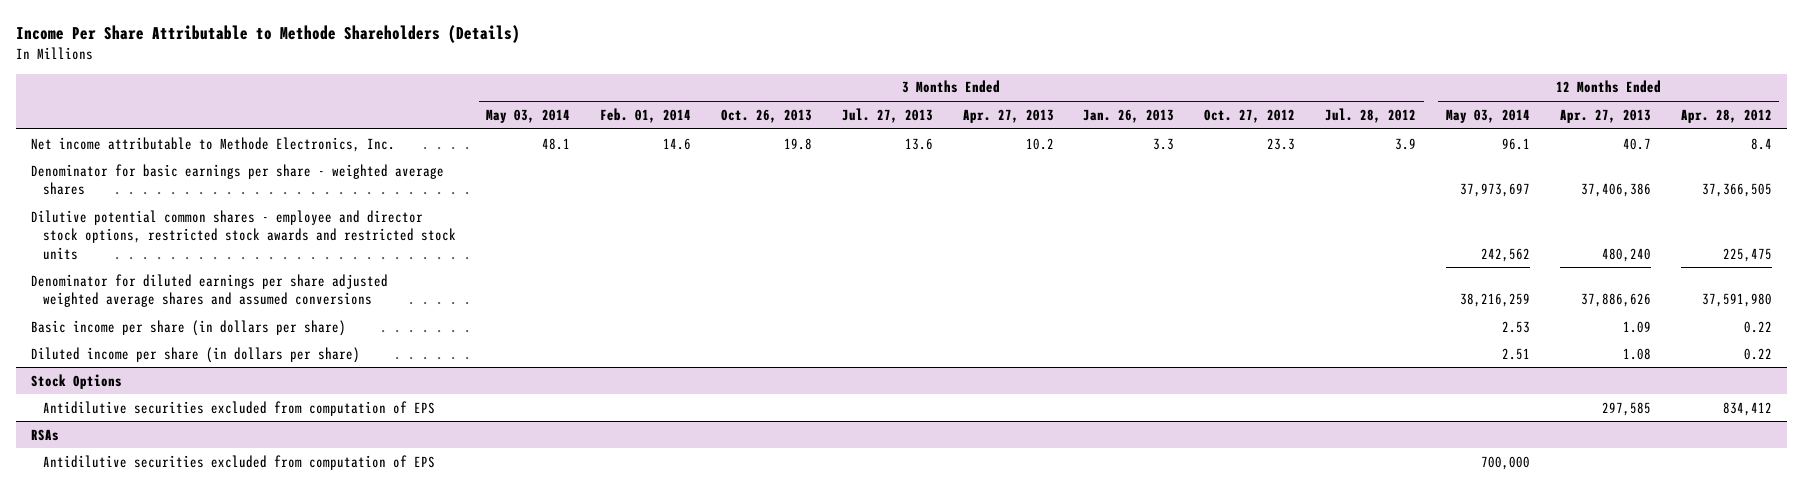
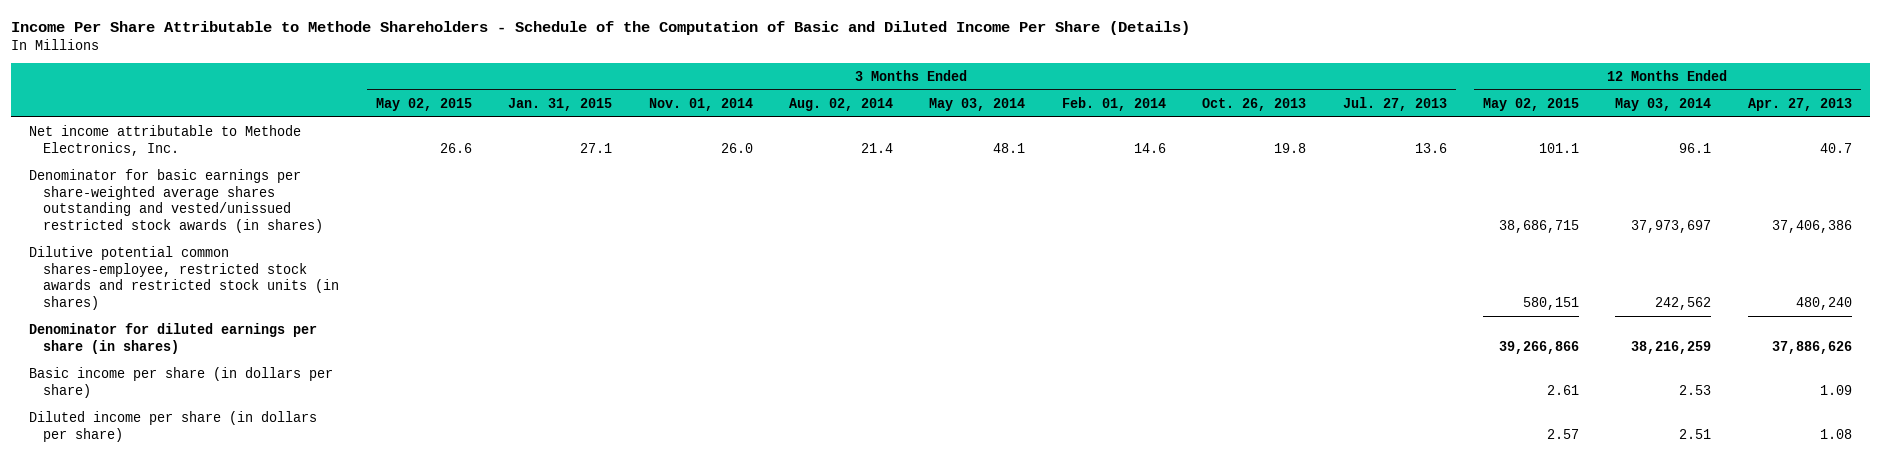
[16,25,521,44] Income Per Share Attributable to Methode Shareholders (Details) -> [11,20,1191,35] Income Per Share Attributable to Methode Shareholders - Schedule of the Computation of Basic and Diluted Income Per Share (Details)
[962,108,1054,123] Apr. 27, 2013 -> none
[1083,108,1175,123] Jan. 26, 2013 -> none
[1204,108,1296,123] Oct. 27, 2012 -> none
[1325,107,1417,123] Jul. 28, 2012 -> none
[1680,108,1772,123] Apr. 28, 2012 -> none
none -> [375,97,472,111] May 02, 2015
none -> [508,97,613,111] Jan. 31, 2015
none -> [648,97,753,111] Nov. 01, 2014
none -> [788,97,893,111] Aug. 02, 2014
none -> [1482,97,1579,111] May 02, 2015
[31,163,445,196] Denominator for basic earnings per share - weighted average shares -> [29,168,324,234] Denominator for basic earnings per share-weighted average shares outstanding and vested/unissued restricted stock awards (in shares)
[31,209,457,260] Dilutive potential common shares - employee and director stock options, restricted stock awards and restricted stock units -> [29,245,340,311] Dilutive potential common shares-employee, restricted stock awards and restricted stock units (in shares)
[31,273,389,308] Denominator for diluted earnings per share adjusted weighted average shares and assumed conversions -> [29,322,318,354] Denominator for diluted earnings per share (in shares)
[31,373,123,389] Stock Options -> none
[43,400,436,416] Antidilutive securities excluded from computation of EPS -> none
[31,428,60,441] RSAs -> none
[43,454,436,470] Antidilutive securities excluded from computation of EPS -> none

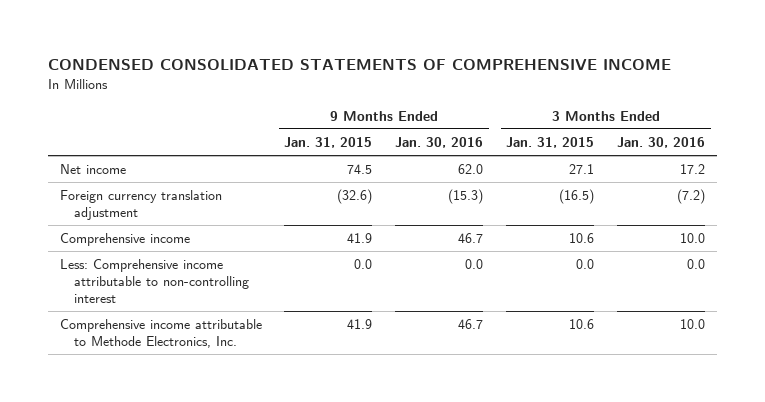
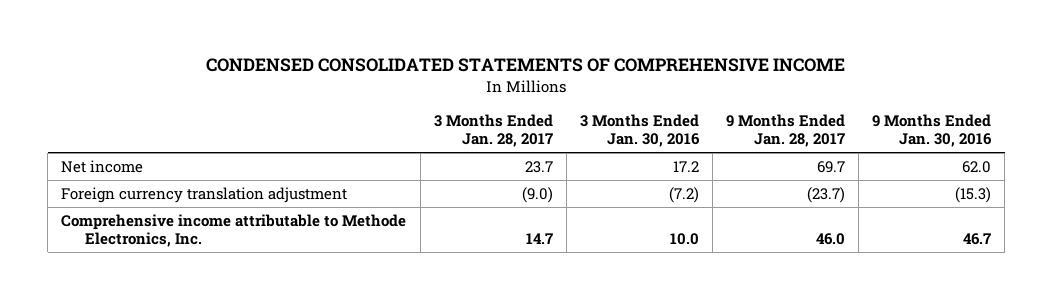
[284,136,373,148] Jan. 31, 2015 -> none
[506,136,595,148] Jan. 31, 2015 -> none
none -> [433,113,553,148] 3 Months Ended Jan. 28, 2017
none -> [726,113,846,148] 9 Months Ended Jan. 28, 2017
[59,232,190,246] Comprehensive income -> none
[59,258,250,303] Less: Comprehensive income attributable to non-controlling interest -> none

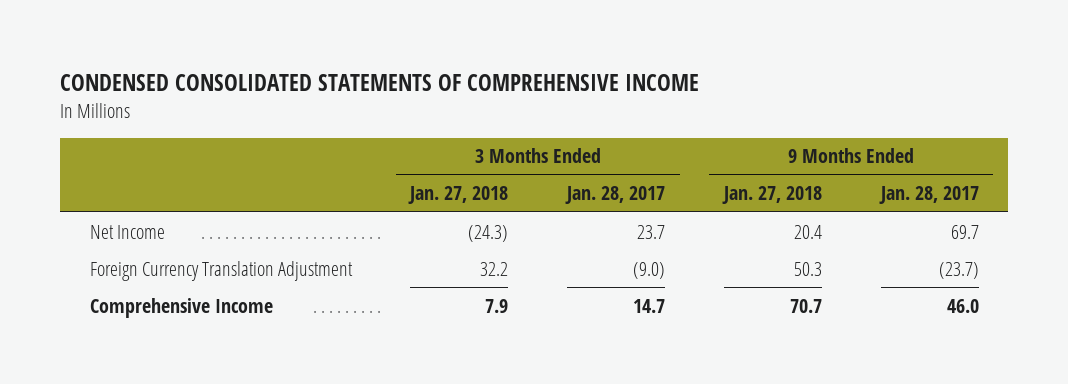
[579,113,700,148] 3 Months Ended Jan. 30, 2016 -> none
[872,113,993,148] 9 Months Ended Jan. 30, 2016 -> none
none -> [408,186,509,205] Jan. 27, 2018
none -> [721,186,822,205] Jan. 27, 2018
[61,159,144,173] Net income -> [89,224,165,239] Net Income
[61,186,348,203] Foreign currency translation adjustment -> [89,260,353,281] Foreign Currency Translation Adjustment
[61,213,407,248] Comprehensive income attributable to Methode Electronics, Inc. -> [89,297,273,318] Comprehensive Income

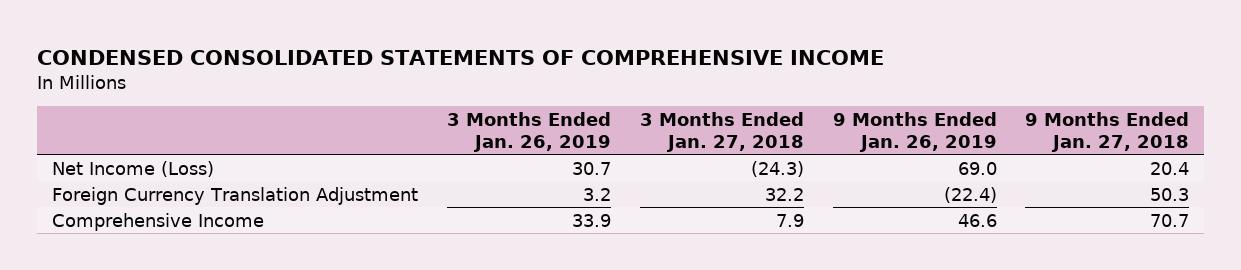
[565,186,666,205] Jan. 28, 2017 -> none
[878,186,979,205] Jan. 28, 2017 -> none
none -> [446,111,611,152] 3 Months Ended Jan. 26, 2019
none -> [832,111,997,152] 9 Months Ended Jan. 26, 2019
[89,224,165,239] Net Income -> [51,160,214,177] Net Income (Loss)

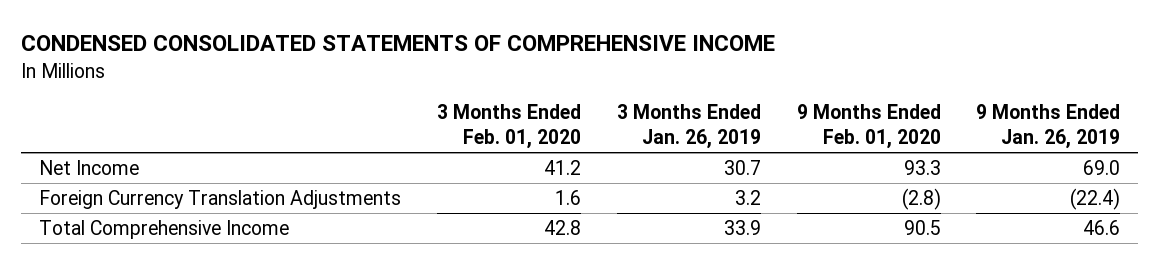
[639,111,804,152] 3 Months Ended Jan. 27, 2018 -> none
[1025,111,1190,152] 9 Months Ended Jan. 27, 2018 -> none
none -> [436,104,581,150] 3 Months Ended Feb. 01, 2020
none -> [796,104,941,150] 9 Months Ended Feb. 01, 2020
[51,160,214,177] Net Income (Loss) -> [39,160,140,176] Net Income
[51,186,418,205] Foreign Currency Translation Adjustment -> [39,190,402,210] Foreign Currency Translation Adjustments
[51,212,264,231] Comprehensive Income -> [39,220,290,240] Total Comprehensive Income

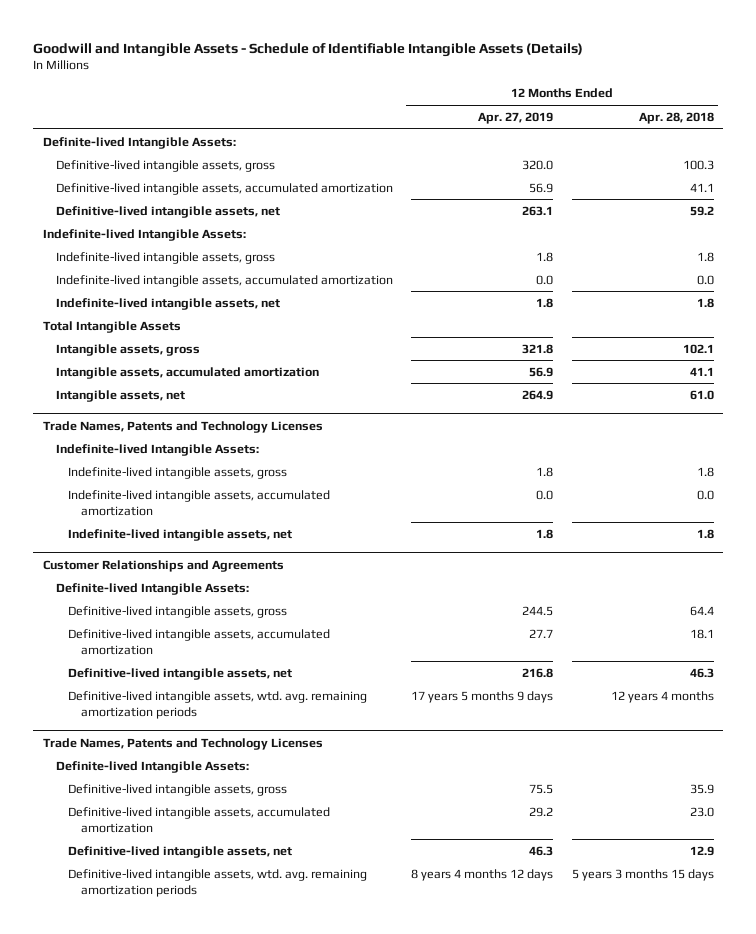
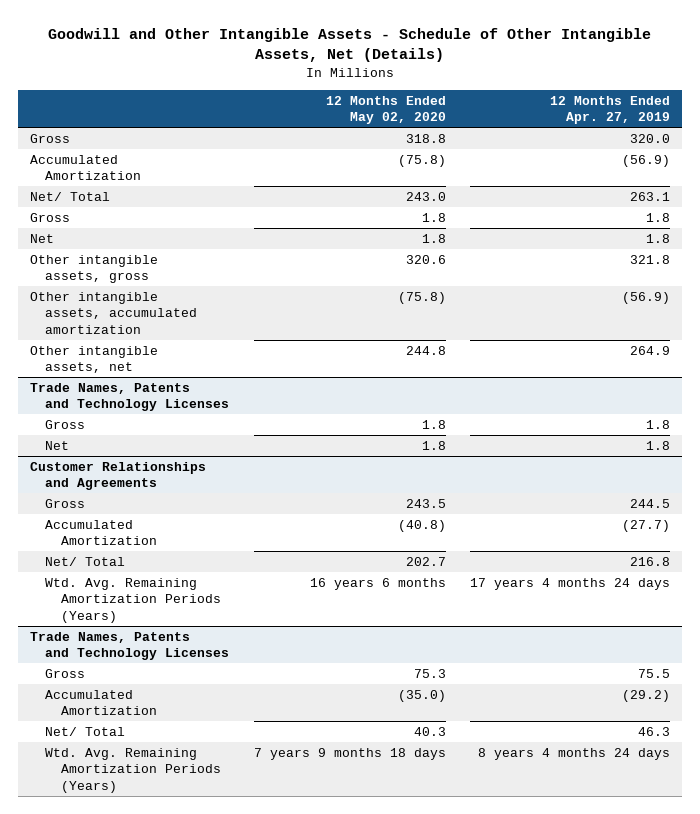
[33,42,584,57] Goodwill and Intangible Assets - Schedule of Identifiable Intangible Assets (Details) -> [47,27,651,63] Goodwill and Other Intangible Assets - Schedule of Other Intangible Assets, Net (Details)
[638,111,714,124] Apr. 28, 2018 -> none
none -> [325,95,446,125] 12 Months Ended May 02, 2020
[42,136,236,149] Definite-lived Intangible Assets: -> none
[42,228,246,241] Indefinite-lived Intangible Assets: -> none
[55,274,393,287] Indefinite-lived intangible assets, accumulated amortization -> none
[42,320,181,333] Total Intangible Assets -> none
[55,159,275,172] Definitive-lived intangible assets, gross -> [30,133,71,143] Gross
[55,182,393,195] Definitive-lived intangible assets, accumulated amortization -> [30,154,142,181] Accumulated Amortization
[529,182,554,193] 56.9 -> [621,154,670,167] (56.9)
[55,205,280,218] Definitive-lived intangible assets, net -> [30,191,111,201] Net/ Total
[55,251,275,264] Indefinite-lived intangible assets, gross -> [30,212,71,222] Gross
[55,297,280,310] Indefinite-lived intangible assets, net -> [30,233,55,243] Net
[55,343,200,356] Intangible assets, gross -> [30,254,159,284] Other intangible assets, gross
[55,366,319,379] Intangible assets, accumulated amortization -> [30,291,198,334] Other intangible assets, accumulated amortization
[529,366,554,377] 56.9 -> [621,291,670,304] (56.9)
[55,389,185,402] Intangible assets, net -> [30,345,159,374] Other intangible assets, net
[55,443,259,456] Indefinite-lived Intangible Assets: -> none
[68,489,331,516] Indefinite-lived intangible assets, accumulated amortization -> none
[68,466,288,479] Indefinite-lived intangible assets, gross -> [45,419,86,429] Gross
[68,528,293,541] Indefinite-lived intangible assets, net -> [45,440,70,450] Net
[55,582,249,595] Definite-lived Intangible Assets: -> none
[68,605,288,618] Definitive-lived intangible assets, gross -> [45,498,86,508] Gross
[68,628,331,655] Definitive-lived intangible assets, accumulated amortization -> [45,519,157,546] Accumulated Amortization
[529,628,554,638] 27.7 -> [621,519,670,532] (27.7)
[68,667,293,680] Definitive-lived intangible assets, net -> [45,556,126,566] Net/ Total
[68,690,368,719] Definitive-lived intangible assets, wtd. avg. remaining amortization periods -> [45,577,221,623] Wtd. Avg. Remaining Amortization Periods (Years)
[411,690,554,703] 17 years 5 months 9 days -> [469,577,670,590] 17 years 4 months 24 days
[55,760,249,773] Definite-lived Intangible Assets: -> none
[68,783,288,796] Definitive-lived intangible assets, gross -> [45,668,86,678] Gross
[68,806,331,833] Definitive-lived intangible assets, accumulated amortization -> [45,689,157,716] Accumulated Amortization
[529,806,554,817] 29.2 -> [621,689,670,702] (29.2)
[68,845,293,858] Definitive-lived intangible assets, net -> [45,726,126,736] Net/ Total
[68,868,368,897] Definitive-lived intangible assets, wtd. avg. remaining amortization periods -> [45,747,221,793] Wtd. Avg. Remaining Amortization Periods (Years)
[411,868,554,881] 8 years 4 months 12 days -> [477,747,670,760] 8 years 4 months 24 days

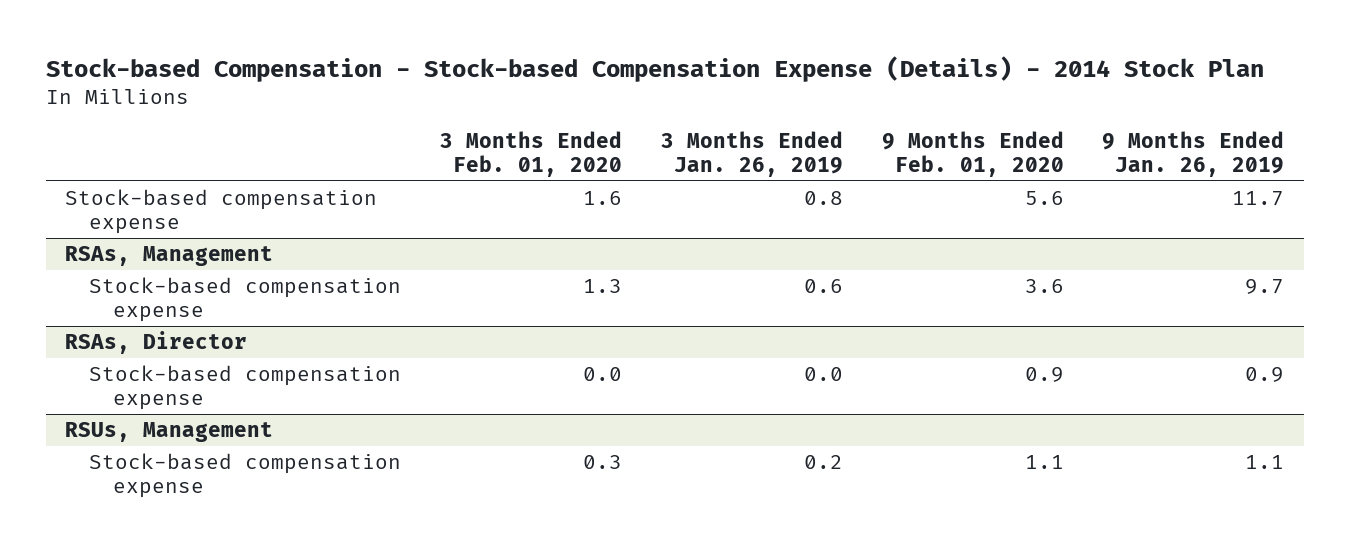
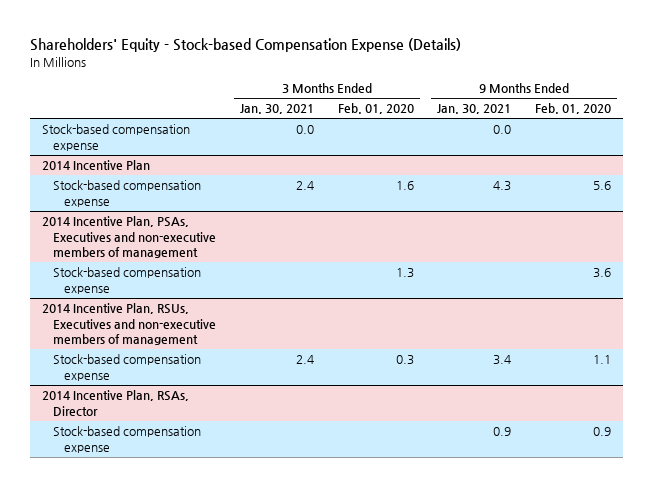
[45,56,1264,83] Stock-based Compensation - Stock-based Compensation Expense (Details) - 2014 Stock Plan -> [30,38,462,53] Shareholders' Equity - Stock-based Compensation Expense (Details)
[660,130,843,178] 3 Months Ended Jan. 26, 2019 -> none
[1102,130,1285,178] 9 Months Ended Jan. 26, 2019 -> none
none -> [239,104,314,115] Jan. 30, 2021
none -> [437,104,512,115] Jan. 30, 2021
none -> [41,124,190,151] Stock-based compensation expense
none -> [41,160,150,171] 2014 Incentive Plan
[65,246,274,267] RSAs, Management -> none
none -> [41,216,217,259] 2014 Incentive Plan, PSAs, Executives and non-executive members of management
[65,331,248,355] RSAs, Director -> none
[89,365,402,411] Stock-based compensation expense -> none
[65,422,274,443] RSUs, Management -> none
none -> [41,303,217,346] 2014 Incentive Plan, RSUs, Executives and non-executive members of management
none -> [41,390,189,416] 2014 Incentive Plan, RSAs, Director
none -> [53,426,202,453] Stock-based compensation expense

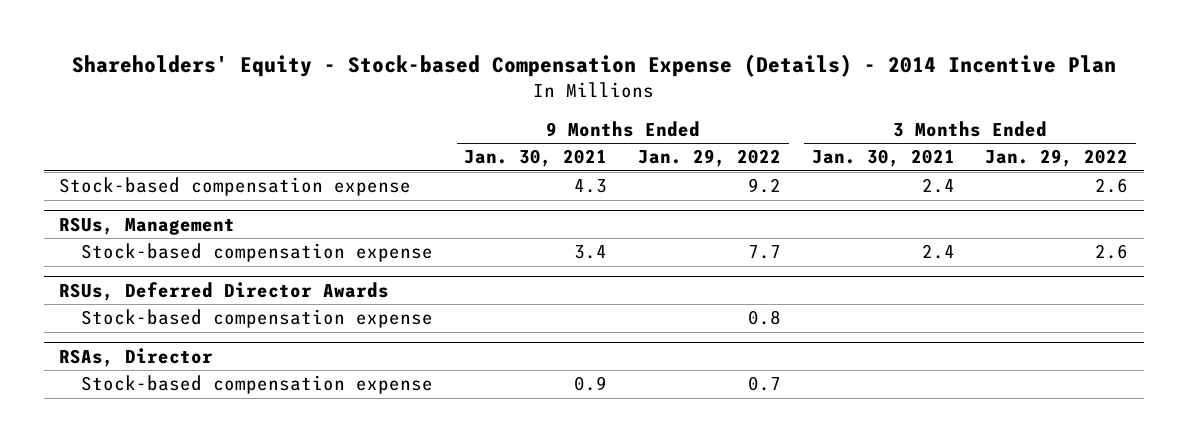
[30,38,462,53] Shareholders' Equity - Stock-based Compensation Expense (Details) -> [71,54,1116,78] Shareholders' Equity - Stock-based Compensation Expense (Details) - 2014 Incentive Plan
[337,103,414,115] Feb. 01, 2020 -> none
[535,103,612,115] Feb. 01, 2020 -> none
none -> [637,149,781,168] Jan. 29, 2022
none -> [985,149,1129,168] Jan. 29, 2022
[41,124,190,151] Stock-based compensation expense -> none
[41,160,150,171] 2014 Incentive Plan -> none
[41,216,217,259] 2014 Incentive Plan, PSAs, Executives and non-executive members of management -> none
[53,267,202,294] Stock-based compensation expense -> none
[41,303,217,346] 2014 Incentive Plan, RSUs, Executives and non-executive members of management -> none
none -> [59,217,236,236] RSUs, Management
[41,390,189,416] 2014 Incentive Plan, RSAs, Director -> none
none -> [59,282,390,302] RSUs, Deferred Director Awards
none -> [81,309,434,329] Stock-based compensation expense
none -> [59,348,214,368] RSAs, Director

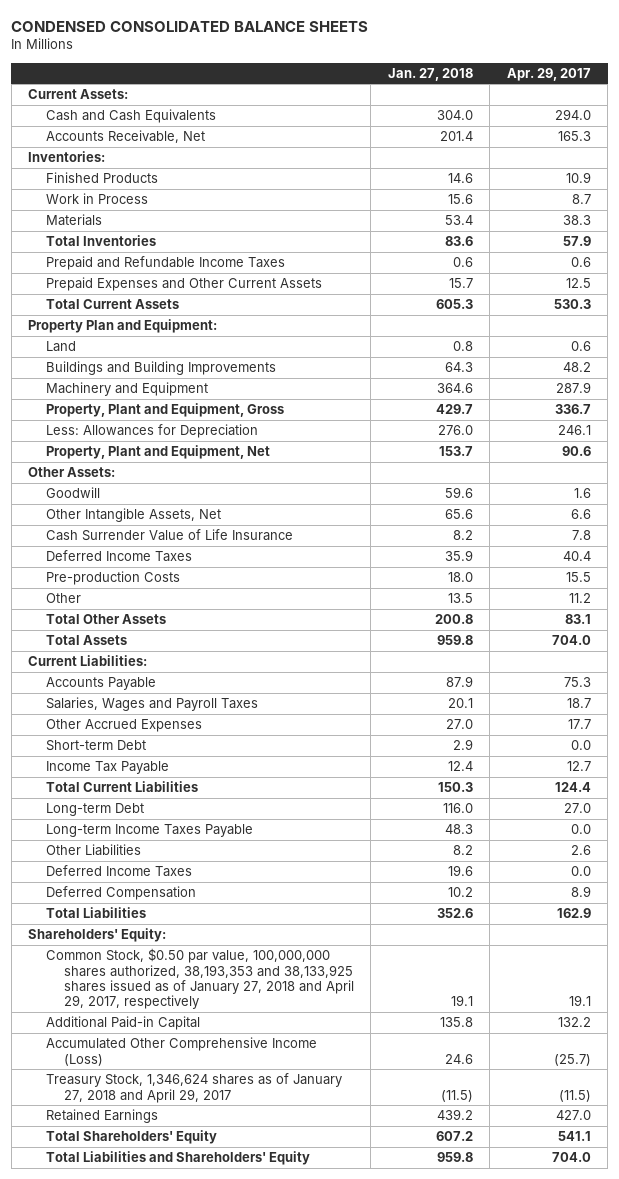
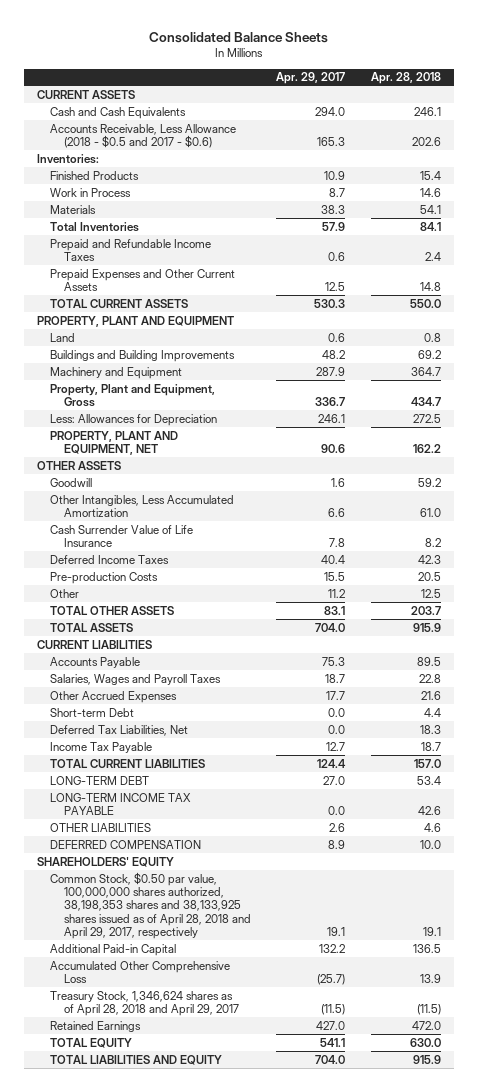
[11,20,369,32] CONDENSED CONSOLIDATED BALANCE SHEETS -> [148,31,328,43] Consolidated Balance Sheets
[387,67,473,81] Jan. 27, 2018 -> none
none -> [371,72,442,85] Apr. 28, 2018
[28,89,129,100] Current Assets: -> [36,89,135,99] CURRENT ASSETS
[45,130,205,144] Accounts Receivable, Net -> [50,123,237,149] Accounts Receivable, Less Allowance (2018 - $0.5 and 2017 - $0.6)
[45,299,179,310] Total Current Assets -> [50,298,189,308] TOTAL CURRENT ASSETS
[28,319,218,334] Property Plan and Equipment: -> [36,315,234,327] PROPERTY, PLANT AND EQUIPMENT
[45,445,270,460] Property, Plant and Equipment, Net -> [50,430,179,456] PROPERTY, PLANT AND EQUIPMENT, NET
[28,467,116,478] Other Assets: -> [36,460,121,470] OTHER ASSETS
[45,508,221,523] Other Intangible Assets, Net -> [50,494,235,518] Other Intangibles, Less Accumulated Amortization
[45,614,166,625] Total Other Assets -> [50,605,175,615] TOTAL OTHER ASSETS
[45,635,127,646] Total Assets -> [50,622,134,632] TOTAL ASSETS
[28,655,148,667] Current Liabilities: -> [36,639,152,649] CURRENT LIABILITIES
none -> [50,724,189,736] Deferred Tax Liabilities, Net
[45,865,192,878] Deferred Income Taxes -> none
[45,907,146,919] Total Liabilities -> none
[45,781,198,793] Total Current Liabilities -> [50,758,206,768] TOTAL CURRENT LIABILITIES
[45,803,144,817] Long-term Debt -> [50,775,150,785] LONG-TERM DEBT
[45,824,253,838] Long-term Income Taxes Payable -> [50,792,192,816] LONG-TERM INCOME TAX PAYABLE
[45,844,141,857] Other Liabilities -> [50,822,152,832] OTHER LIABILITIES
[45,886,196,901] Deferred Compensation -> [50,839,202,849] DEFERRED COMPENSATION
[28,928,167,943] Shareholders' Equity: -> [36,856,174,867] SHAREHOLDERS' EQUITY
[45,948,354,1010] Common Stock, $0.50 par value, 100,000,000 shares authorized, 38,193,353 and 38,133,925 shares issued as of January 27, 2018 and April 29, 2017, respectively -> [50,871,251,940] Common Stock, $0.50 par value, 100,000,000 shares authorized, 38,198,353 shares and 38,133,925 shares issued as of April 28, 2018 and April 29, 2017, respectively
[45,1037,317,1066] Accumulated Other Comprehensive Income (Loss) -> [50,960,231,984] Accumulated Other Comprehensive Loss
[45,1073,342,1103] Treasury Stock, 1,346,624 shares as of January 27, 2018 and April 29, 2017 -> [50,990,239,1017] Treasury Stock, 1,346,624 shares as of April 28, 2018 and April 29, 2017
[45,1130,217,1145] Total Shareholders' Equity -> [50,1037,133,1048] TOTAL EQUITY
[45,1151,310,1166] Total Liabilities and Shareholders' Equity -> [50,1054,223,1065] TOTAL LIABILITIES AND EQUITY

